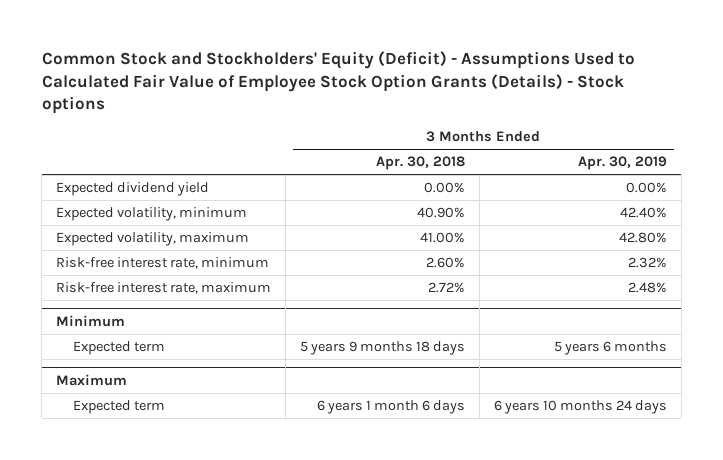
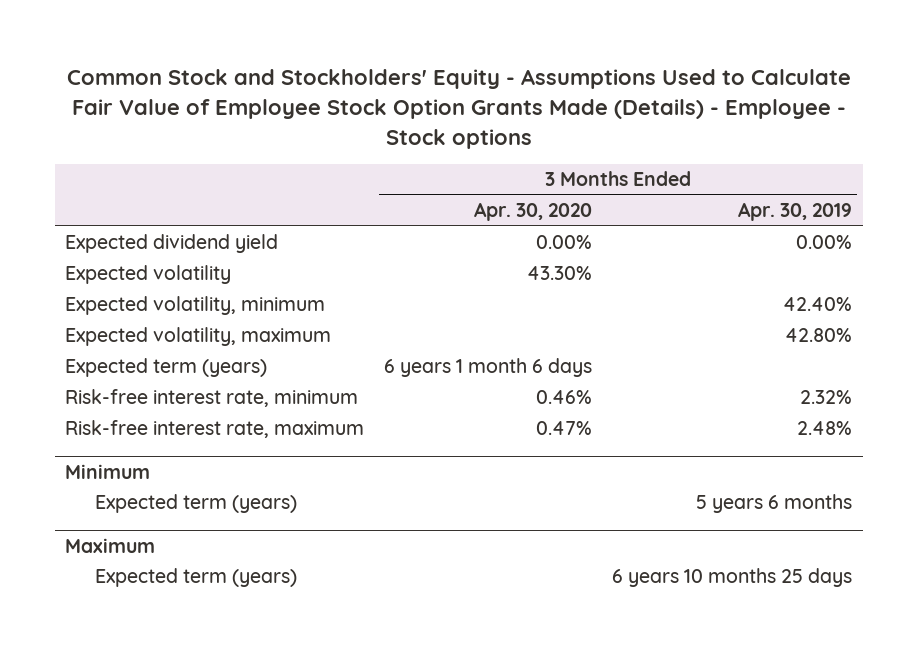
[41,51,635,115] Common Stock and Stockholders' Equity (Deficit) - Assumptions Used to Calculated Fair Value of Employee Stock Option Grants (Details) - Stock options -> [66,68,851,149] Common Stock and Stockholders' Equity - Assumptions Used to Calculate Fair Value of Employee Stock Option Grants Made (Details) - Employee - Stock options
[375,156,465,171] Apr. 30, 2018 -> none
none -> [474,202,593,222] Apr. 30, 2020
none -> [64,265,231,285] Expected volatility
none -> [64,358,267,378] Expected term (years)
[73,341,166,356] Expected term -> [95,494,298,514] Expected term (years)
[73,400,166,415] Expected term -> [95,568,298,588] Expected term (years)
[493,400,667,415] 6 years 10 months 24 days -> [612,568,853,588] 6 years 10 months 25 days

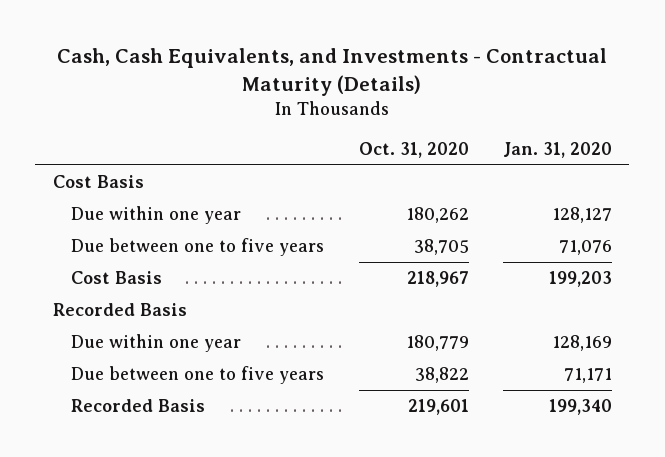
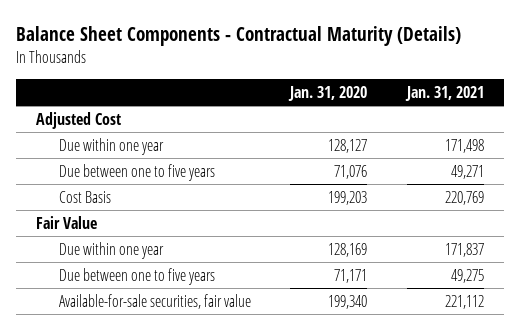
[57,48,608,96] Cash, Cash Equivalents, and Investments - Contractual Maturity (Details) -> [16,26,462,47] Balance Sheet Components - Contractual Maturity (Details)
[358,142,469,159] Oct. 31, 2020 -> none
none -> [404,85,484,101] Jan. 31, 2021
[52,175,144,189] Cost Basis -> [35,111,121,129] Adjusted Cost
[52,303,187,317] Recorded Basis -> [35,215,97,229] Fair Value
[71,399,206,413] Recorded Basis -> [58,293,251,309] Available-for-sale securities, fair value

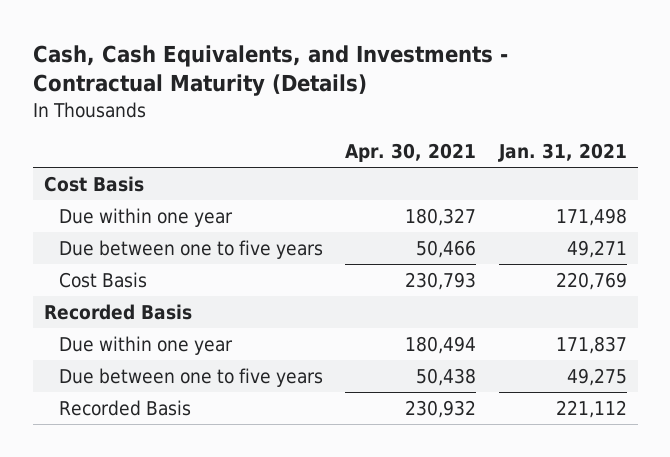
[16,26,462,47] Balance Sheet Components - Contractual Maturity (Details) -> [32,44,508,97] Cash, Cash Equivalents, and Investments - Contractual Maturity (Details)
[288,85,368,101] Jan. 31, 2020 -> none
none -> [345,143,477,163] Apr. 30, 2021
[35,111,121,129] Adjusted Cost -> [43,175,144,192] Cost Basis
[35,215,97,229] Fair Value -> [43,303,192,320] Recorded Basis
[58,293,251,309] Available-for-sale securities, fair value -> [59,399,192,416] Recorded Basis

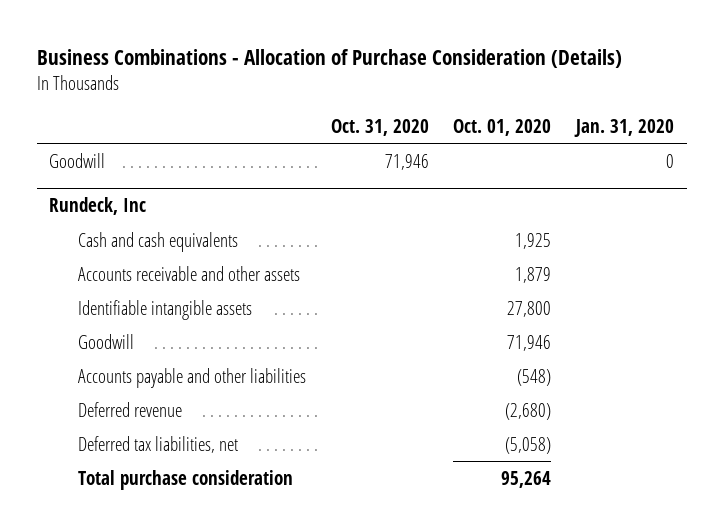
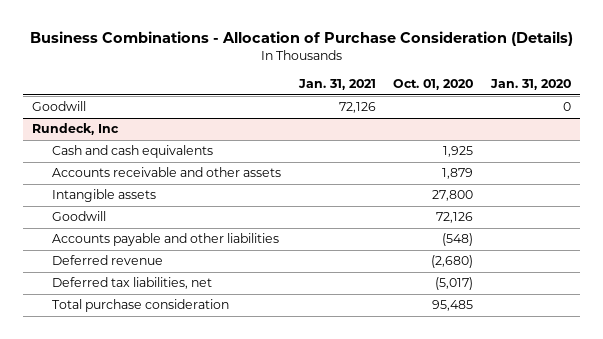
[330,118,429,136] Oct. 31, 2020 -> none
none -> [297,79,376,91] Jan. 31, 2021
[77,299,252,320] Identifiable intangible assets -> [51,189,156,203] Intangible assets
[507,334,552,351] 71,946 -> [436,212,474,224] 72,126
[505,436,552,454] (5,058) -> [435,277,474,291] (5,017)
[501,470,552,488] 95,264 -> [432,300,474,312] 95,485

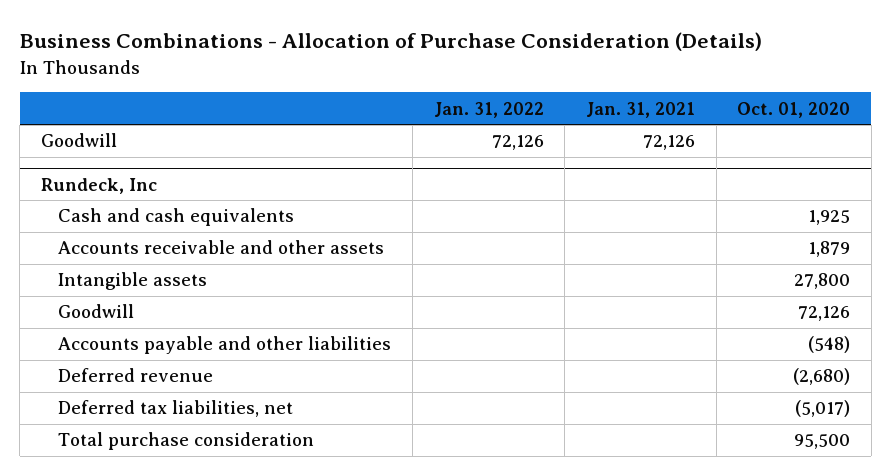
[490,79,572,91] Jan. 31, 2020 -> none
none -> [433,101,544,118] Jan. 31, 2022
[432,300,474,312] 95,485 -> [794,434,851,450] 95,500

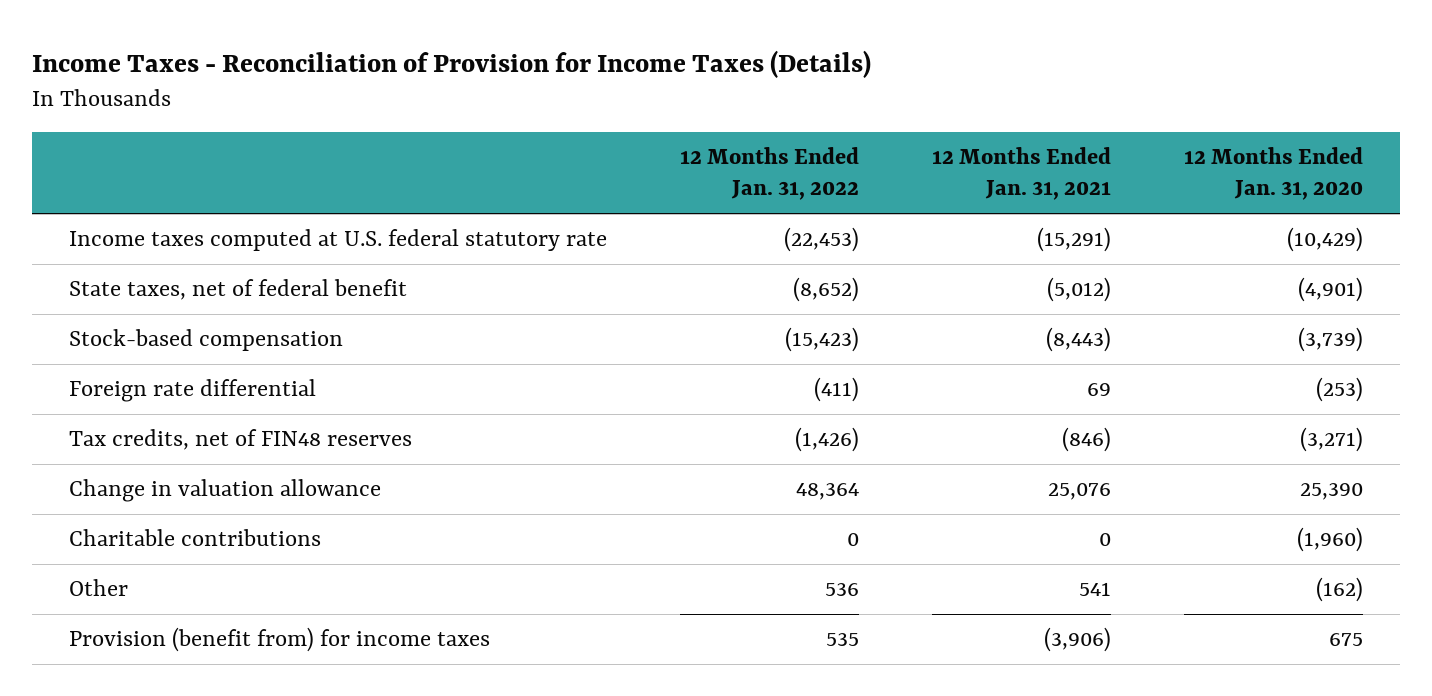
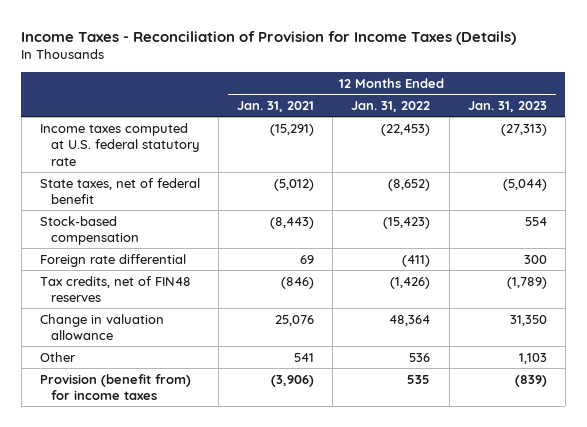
[1184,147,1364,201] 12 Months Ended Jan. 31, 2020 -> none
none -> [467,100,547,112] Jan. 31, 2023
[68,529,321,547] Charitable contributions -> none

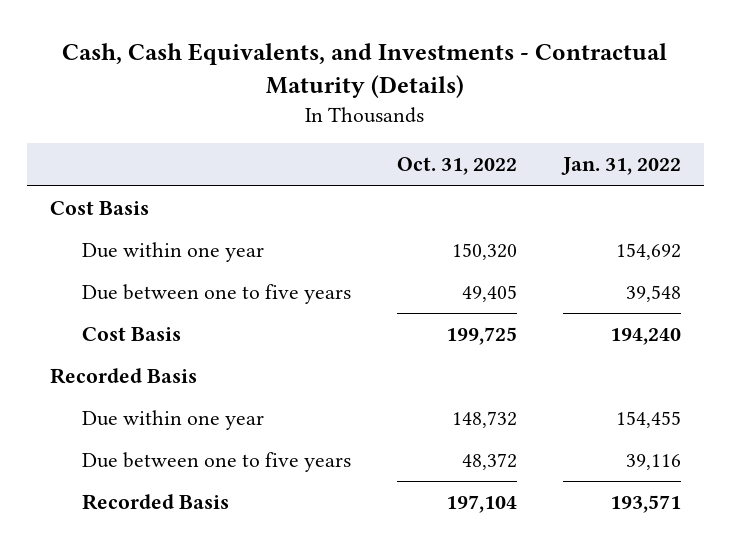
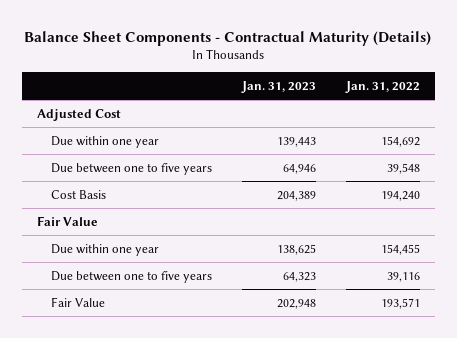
[62,42,668,98] Cash, Cash Equivalents, and Investments - Contractual Maturity (Details) -> [24,30,432,46] Balance Sheet Components - Contractual Maturity (Details)
[396,157,517,176] Oct. 31, 2022 -> none
none -> [241,81,317,94] Jan. 31, 2023
[49,201,149,216] Cost Basis -> [36,108,121,121] Adjusted Cost
[49,368,197,385] Recorded Basis -> [36,215,98,226] Fair Value
[81,494,229,511] Recorded Basis -> [51,296,106,307] Fair Value

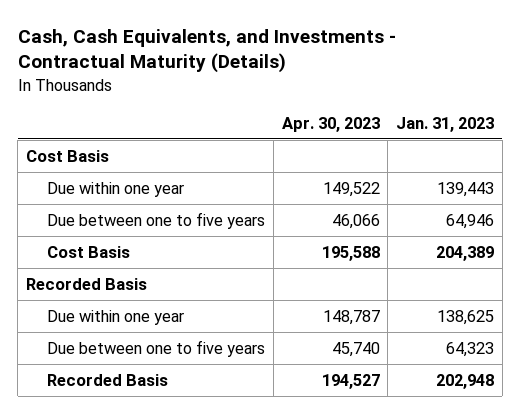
[24,30,432,46] Balance Sheet Components - Contractual Maturity (Details) -> [17,29,396,74] Cash, Cash Equivalents, and Investments - Contractual Maturity (Details)
[345,81,421,94] Jan. 31, 2022 -> none
none -> [281,116,380,132] Apr. 30, 2023
[36,108,121,121] Adjusted Cost -> [25,149,109,162] Cost Basis
[36,215,98,226] Fair Value -> [25,277,147,290] Recorded Basis
[51,296,106,307] Fair Value -> [47,373,169,386] Recorded Basis

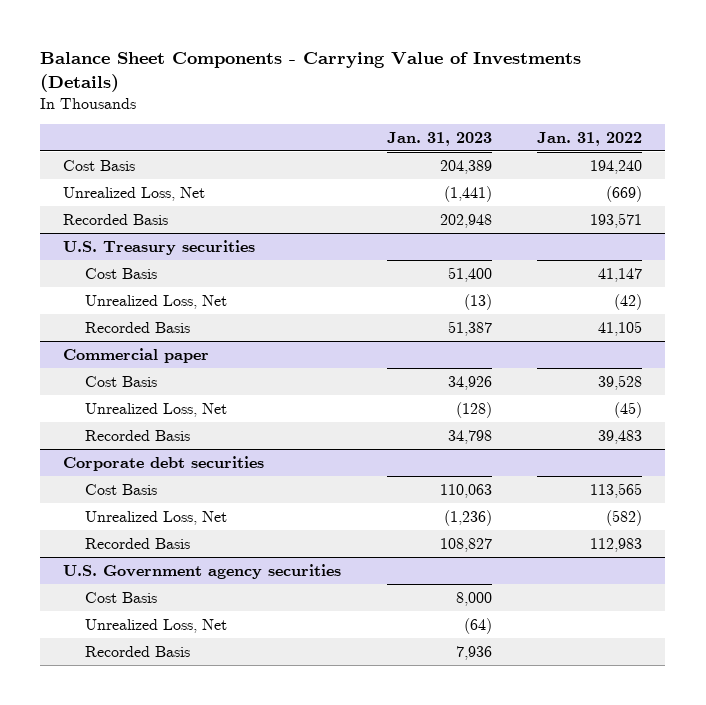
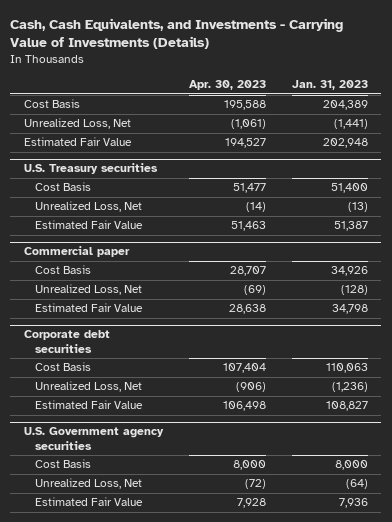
[40,52,582,92] Balance Sheet Components - Carrying Value of Investments (Details) -> [10,17,344,50] Cash, Cash Equivalents, and Investments - Carrying Value of Investments (Details)
[537,131,643,146] Jan. 31, 2022 -> none
none -> [188,80,266,91] Apr. 30, 2023
[63,213,169,225] Recorded Basis -> [23,137,132,147] Estimated Fair Value
[85,321,191,333] Recorded Basis -> [35,220,144,230] Estimated Fair Value
[85,429,191,441] Recorded Basis -> [35,303,144,313] Estimated Fair Value
[85,537,191,549] Recorded Basis -> [35,400,144,410] Estimated Fair Value
[85,645,191,657] Recorded Basis -> [35,497,144,507] Estimated Fair Value

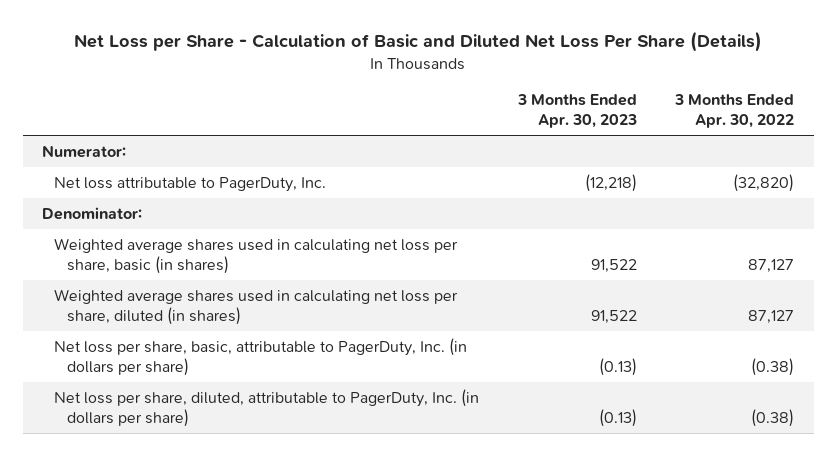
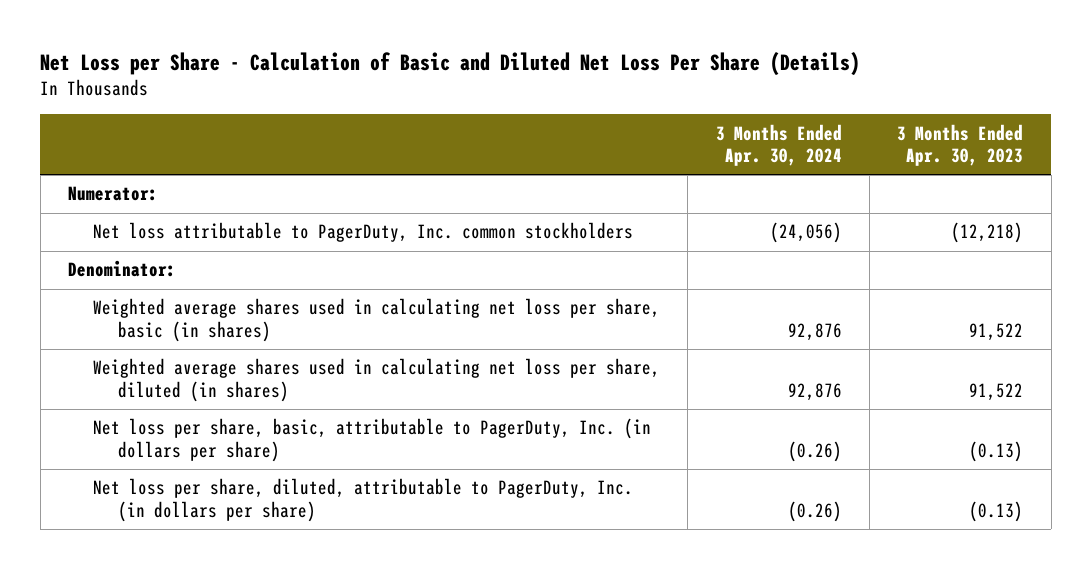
[674,94,795,128] 3 Months Ended Apr. 30, 2022 -> none
none -> [715,123,842,167] 3 Months Ended Apr. 30, 2024
[54,176,327,192] Net loss attributable to PagerDuty, Inc. -> [92,222,633,243] Net loss attributable to PagerDuty, Inc. common stockholders

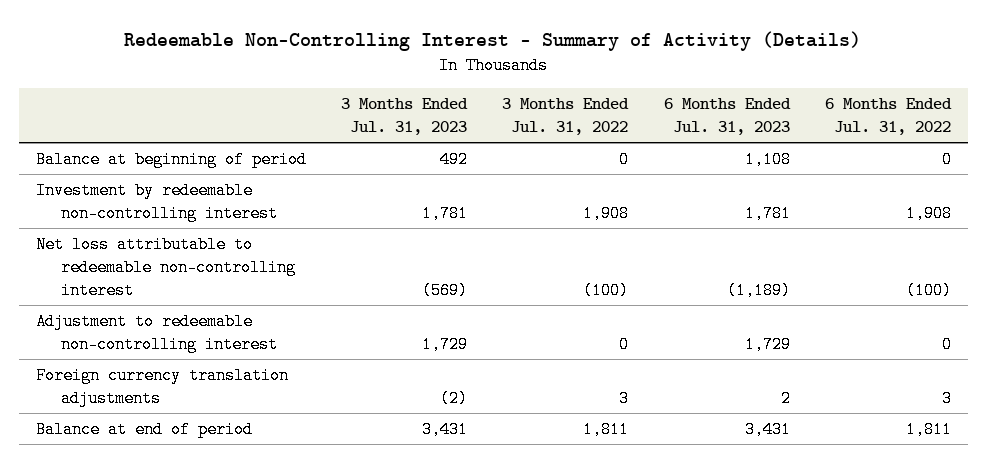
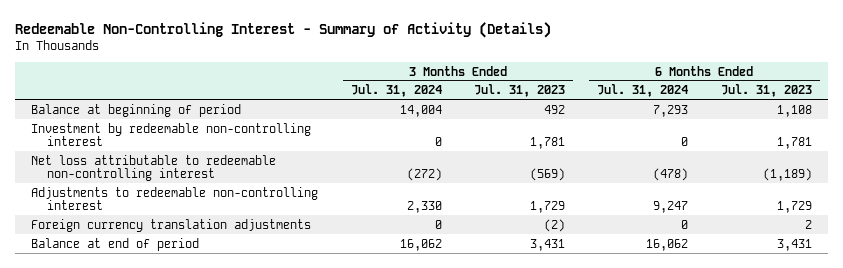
[502,97,630,135] 3 Months Ended Jul. 31, 2022 -> none
[824,97,952,135] 6 Months Ended Jul. 31, 2022 -> none
none -> [350,84,442,98] Jul. 31, 2024
none -> [597,84,689,98] Jul. 31, 2024
[36,313,278,354] Adjustment to redeemable non-controlling interest -> [31,186,319,211] Adjustments to redeemable non-controlling interest

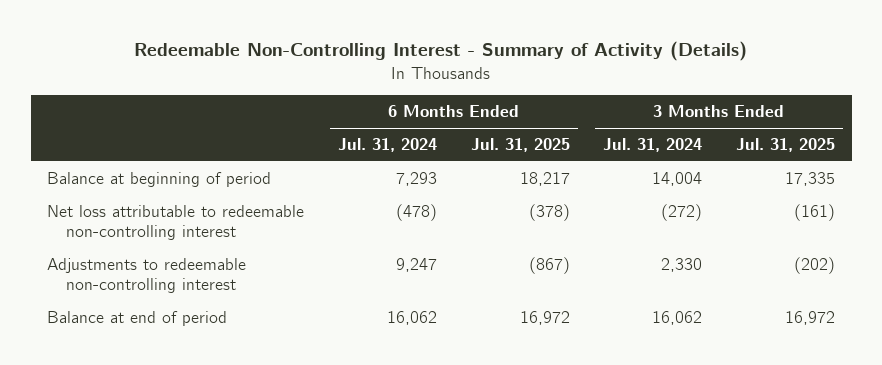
[473,84,565,98] Jul. 31, 2023 -> none
[720,84,812,98] Jul. 31, 2023 -> none
none -> [470,138,570,153] Jul. 31, 2025
none -> [736,138,836,153] Jul. 31, 2025
[31,122,312,147] Investment by redeemable non-controlling interest -> none
[31,218,312,232] Foreign currency translation adjustments -> none

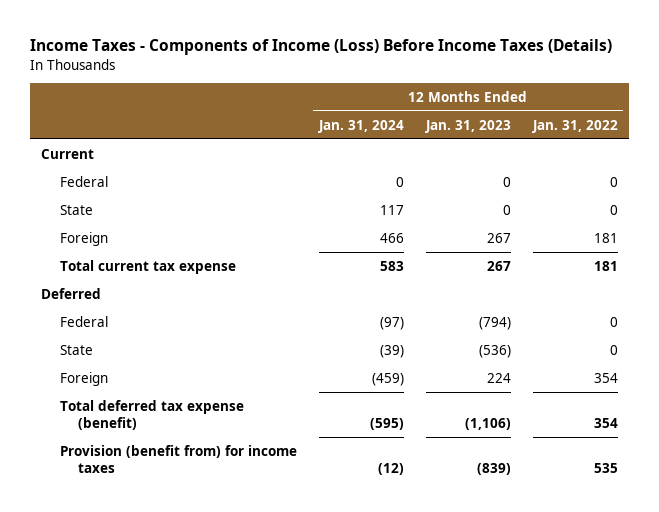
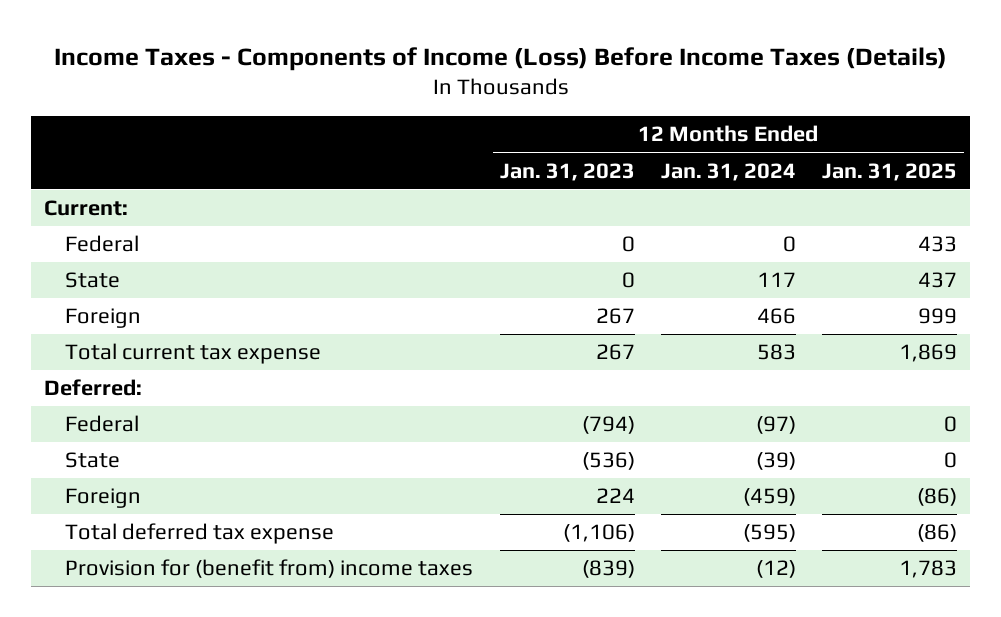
[531,119,618,133] Jan. 31, 2022 -> none
none -> [822,162,958,181] Jan. 31, 2025
[40,148,94,159] Current -> [44,200,129,217] Current:
[40,287,101,299] Deferred -> [44,379,143,397] Deferred:
[59,399,244,430] Total deferred tax expense (benefit) -> [65,523,335,545] Total deferred tax expense
[59,444,297,473] Provision (benefit from) for income taxes -> [65,559,474,579] Provision for (benefit from) income taxes

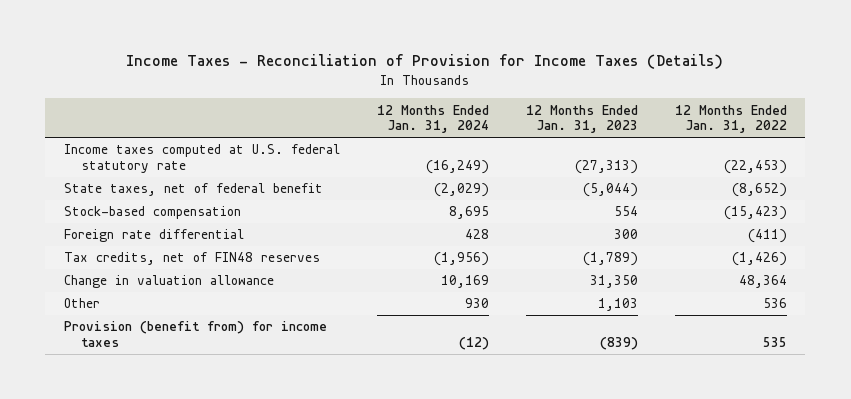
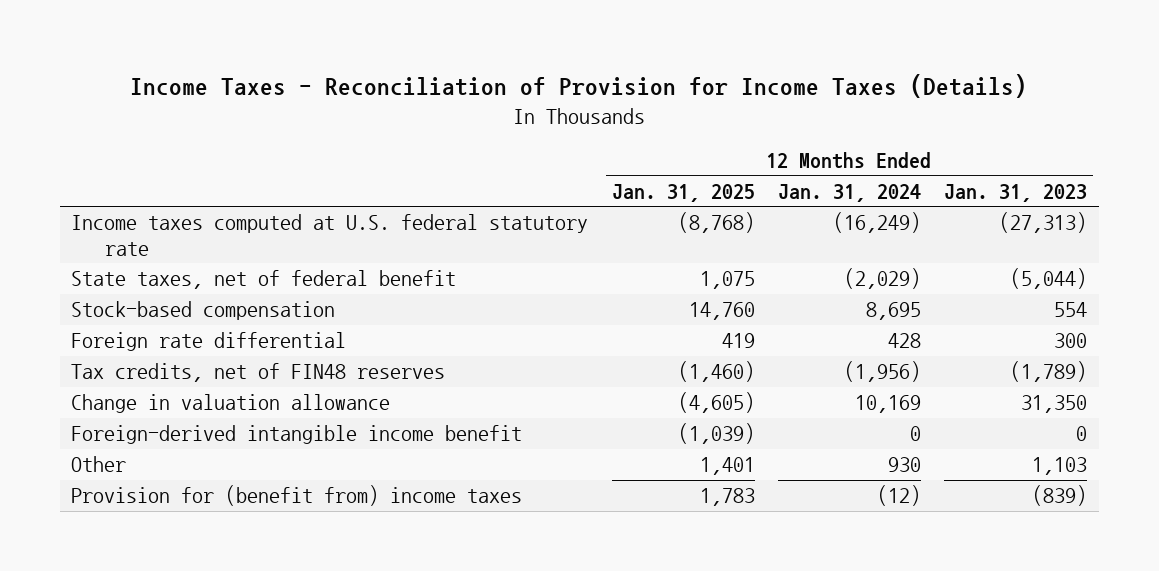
[674,104,787,134] 12 Months Ended Jan. 31, 2022 -> none
none -> [611,183,755,202] Jan. 31, 2025
none -> [71,425,523,445] Foreign-derived intangible income benefit
[63,321,327,348] Provision (benefit from) for income taxes -> [71,485,523,507] Provision for (benefit from) income taxes

